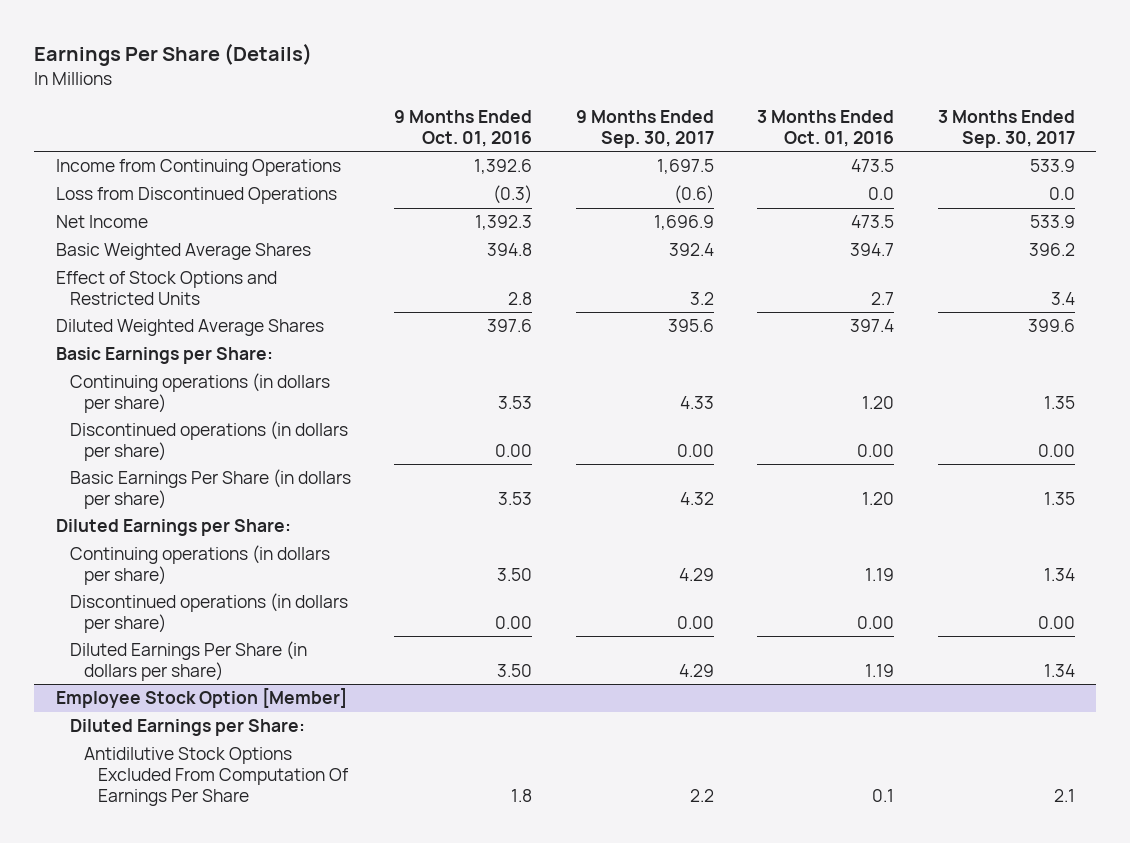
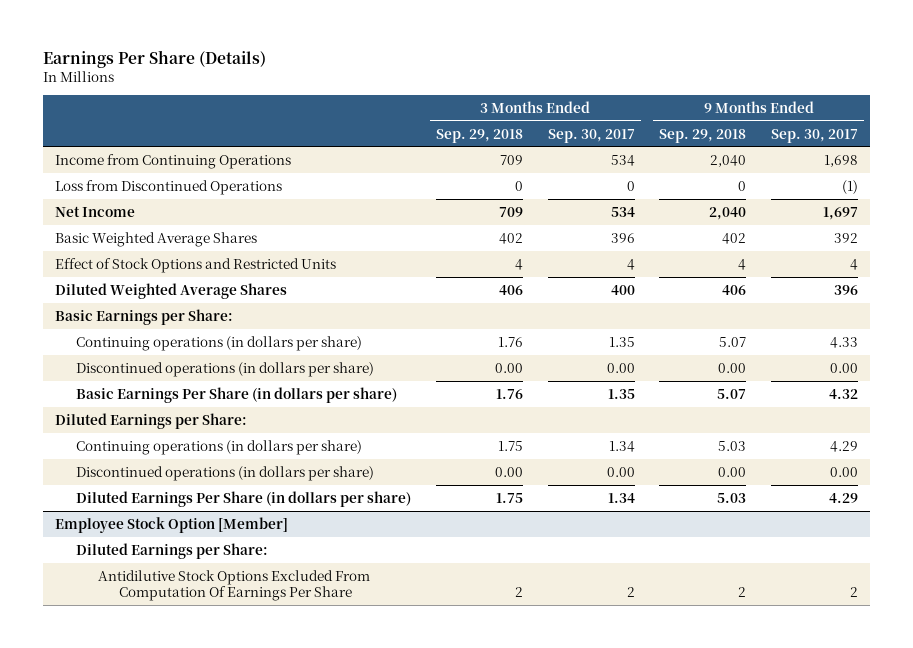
[394,109,533,147] 9 Months Ended Oct. 01, 2016 -> none
[757,109,895,147] 3 Months Ended Oct. 01, 2016 -> none
none -> [435,128,523,143] Sep. 29, 2018
none -> [659,128,747,143] Sep. 29, 2018
[656,159,714,175] 1,697.5 -> [824,154,859,167] 1,698
[1029,159,1075,173] 533.9 -> [610,154,635,166] 534
[673,185,714,205] (0.6) -> [842,179,859,194] (1)
[1048,187,1075,201] 0.0 -> [626,180,635,191] 0
[653,215,714,231] 1,696.9 -> [823,206,859,220] 1,697
[1029,215,1075,229] 533.9 -> [610,206,635,217] 534
[668,243,714,257] 392.4 -> [834,232,859,243] 392
[1028,243,1075,257] 396.2 -> [610,232,635,243] 396
[689,291,714,305] 3.2 -> [850,258,859,270] 4
[1050,291,1075,305] 3.4 -> [626,258,635,270] 4
[667,319,714,333] 395.6 -> [834,284,859,295] 396
[1027,319,1075,333] 399.6 -> [610,284,635,295] 400
[689,788,714,802] 2.2 -> [850,587,859,598] 2
[1053,788,1075,802] 2.1 -> [626,587,635,598] 2

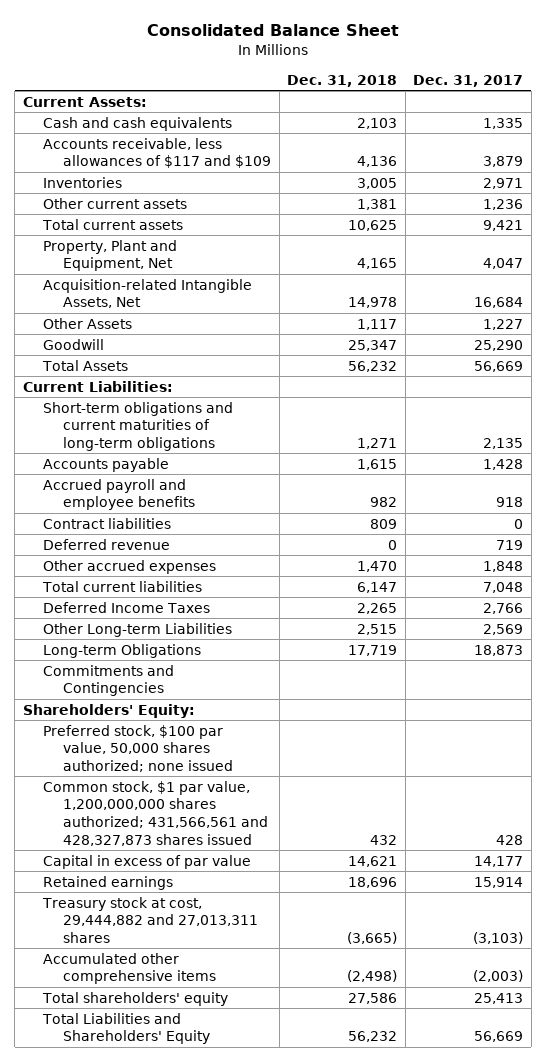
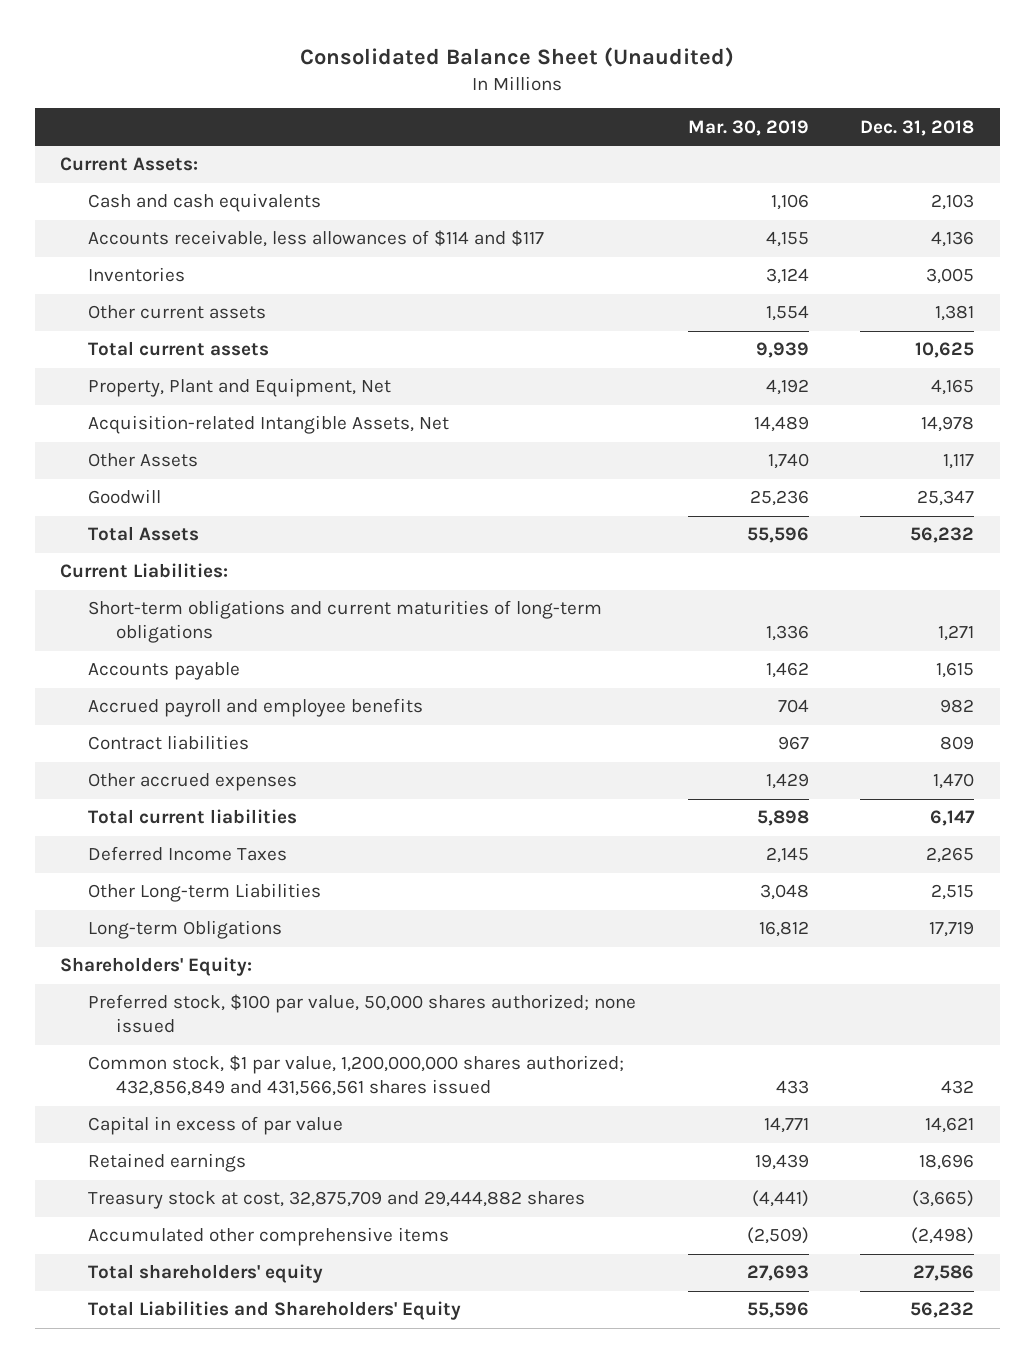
[147,24,400,37] Consolidated Balance Sheet -> [300,47,735,68] Consolidated Balance Sheet (Unaudited)
[413,74,524,87] Dec. 31, 2017 -> none
none -> [687,119,809,136] Mar. 30, 2019
[43,137,272,169] Accounts receivable, less allowances of $117 and $109 -> [88,230,545,248] Accounts receivable, less allowances of $114 and $117
[43,538,171,550] Deferred revenue -> none
[43,664,175,697] Commitments and Contingencies -> none
[43,780,269,846] Common stock, $1 par value, 1,200,000,000 shares authorized; 431,566,561 and 428,327,873 shares issued -> [88,1055,625,1097] Common stock, $1 par value, 1,200,000,000 shares authorized; 432,856,849 and 431,566,561 shares issued
[42,896,259,943] Treasury stock at cost, 29,444,882 and 27,013,311 shares -> [88,1191,586,1210] Treasury stock at cost, 32,875,709 and 29,444,882 shares

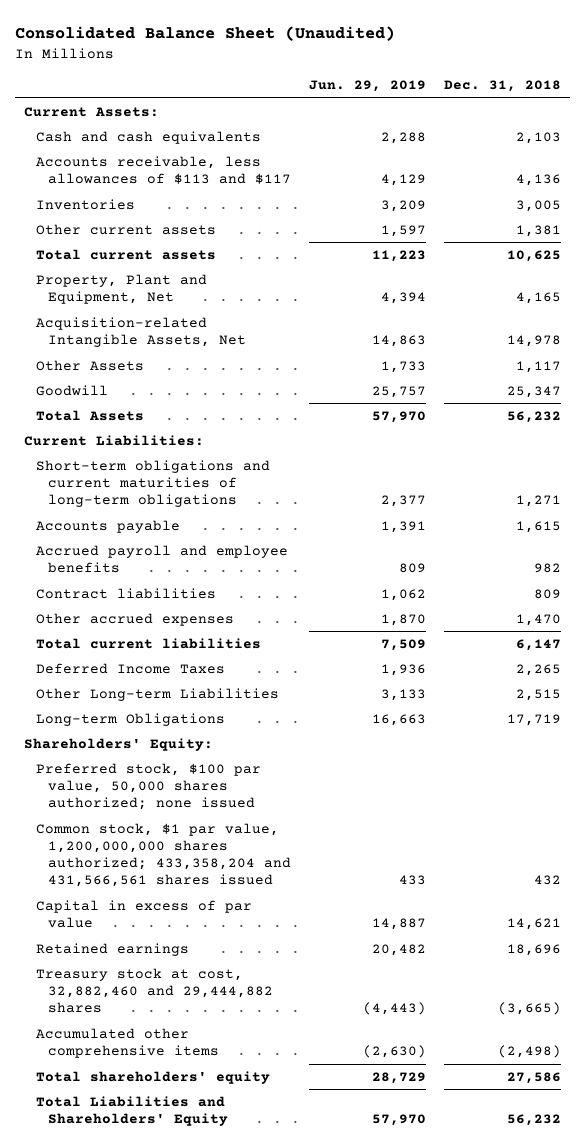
[687,119,809,136] Mar. 30, 2019 -> none
none -> [309,80,427,93] Jun. 29, 2019
[88,230,545,248] Accounts receivable, less allowances of $114 and $117 -> [36,155,292,185] Accounts receivable, less allowances of $113 and $117
[88,1055,625,1097] Common stock, $1 par value, 1,200,000,000 shares authorized; 432,856,849 and 431,566,561 shares issued -> [36,822,292,888] Common stock, $1 par value, 1,200,000,000 shares authorized; 433,358,204 and 431,566,561 shares issued
[88,1191,586,1210] Treasury stock at cost, 32,875,709 and 29,444,882 shares -> [36,967,274,1014] Treasury stock at cost, 32,882,460 and 29,444,882 shares

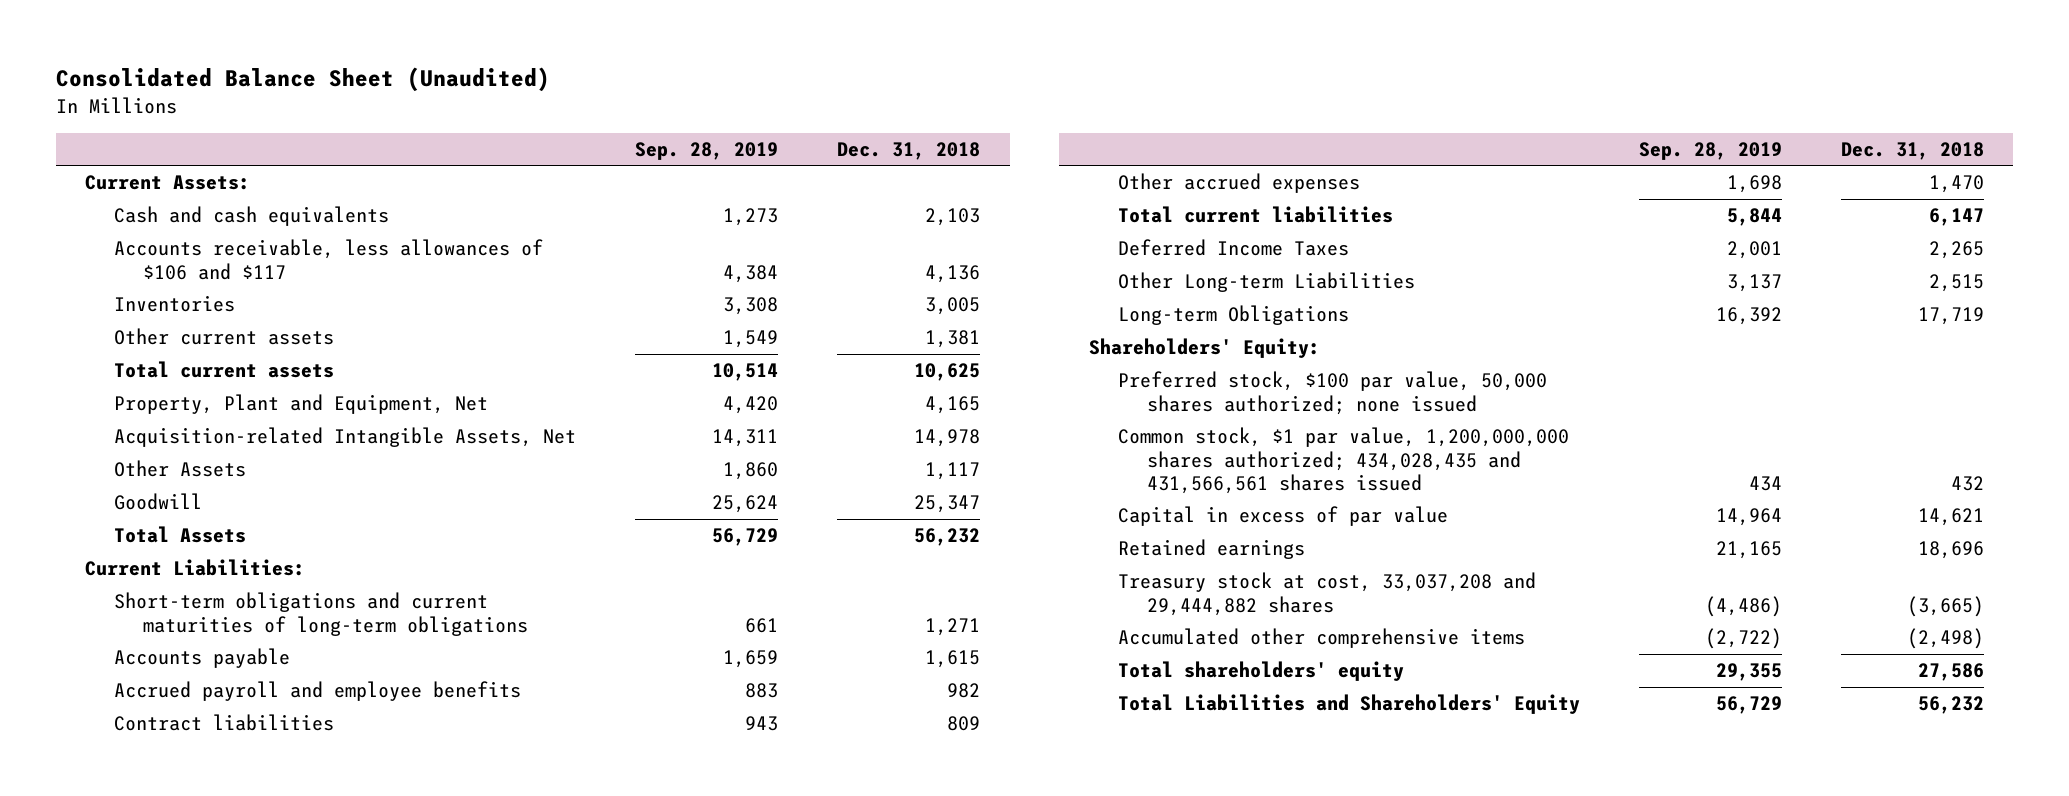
[309,80,427,93] Jun. 29, 2019 -> none
none -> [635,141,779,160] Sep. 28, 2019
[36,155,292,185] Accounts receivable, less allowances of $113 and $117 -> [114,239,544,280] Accounts receivable, less allowances of $106 and $117
[36,822,292,888] Common stock, $1 par value, 1,200,000,000 shares authorized; 433,358,204 and 431,566,561 shares issued -> [1117,427,1569,494] Common stock, $1 par value, 1,200,000,000 shares authorized; 434,028,435 and 431,566,561 shares issued
[36,967,274,1014] Treasury stock at cost, 32,882,460 and 29,444,882 shares -> [1117,572,1536,616] Treasury stock at cost, 33,037,208 and 29,444,882 shares

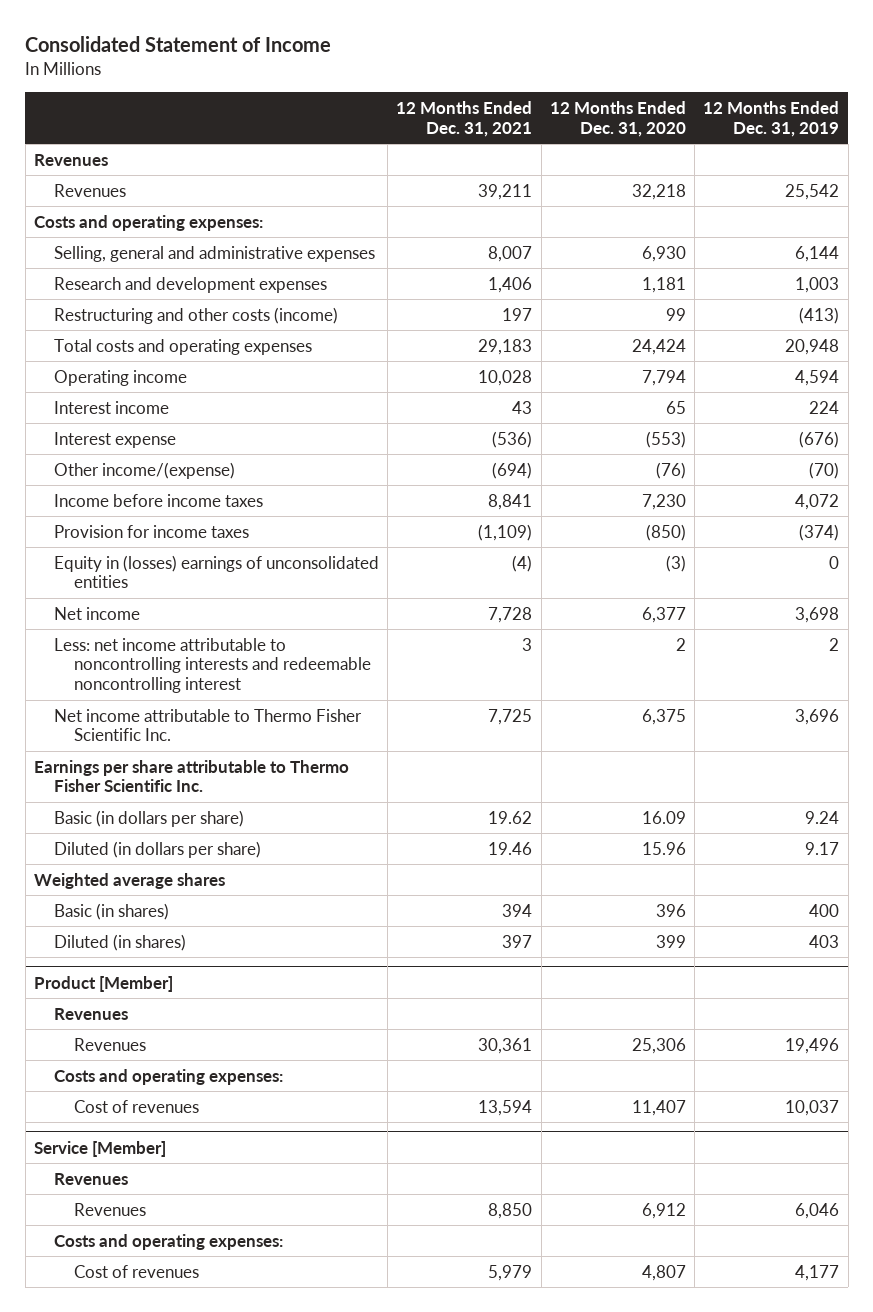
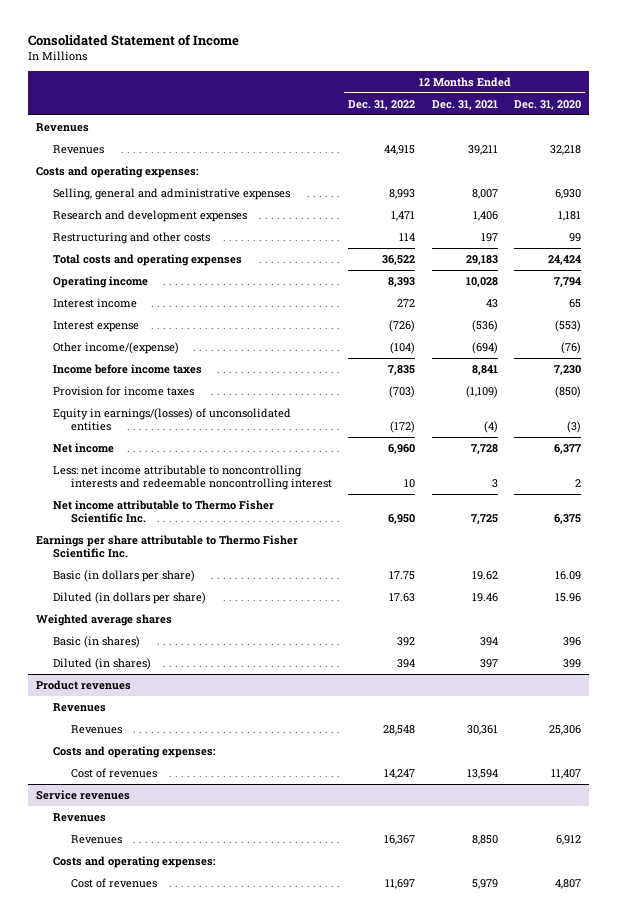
[703,100,840,137] 12 Months Ended Dec. 31, 2019 -> none
none -> [348,99,416,110] Dec. 31, 2022
[53,306,338,324] Restructuring and other costs (income) -> [53,231,211,244] Restructuring and other costs
[53,554,379,589] Equity in (losses) earnings of unconsolidated entities -> [53,407,292,432] Equity in earnings/(losses) of unconsolidated entities
[33,975,173,992] Product [Member] -> [35,679,131,690] Product revenues
[33,1140,166,1157] Service [Member] -> [35,789,130,800] Service revenues

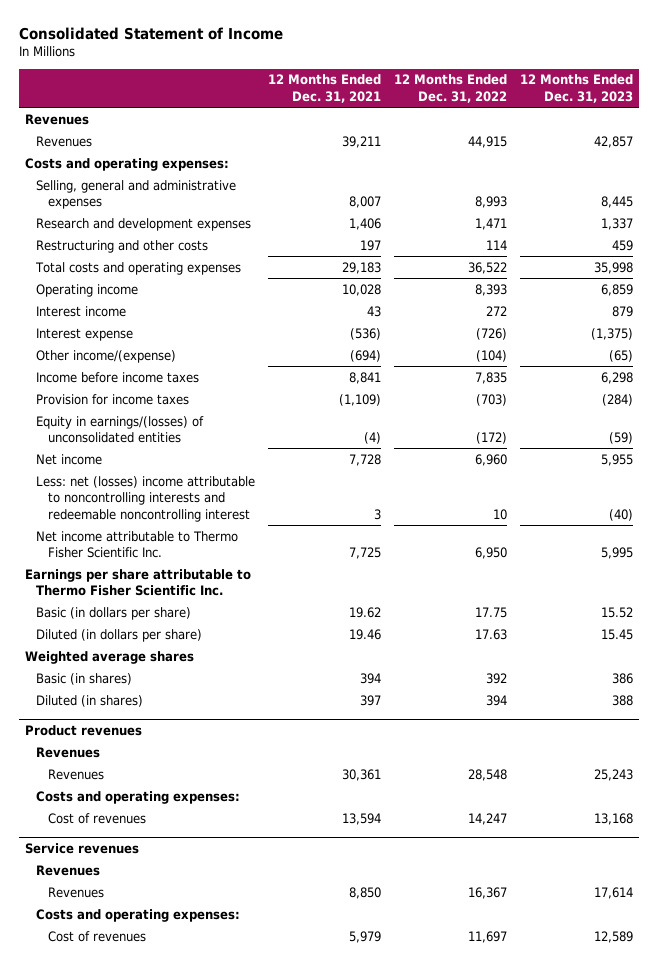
[514,99,582,110] Dec. 31, 2020 -> none
none -> [519,74,633,104] 12 Months Ended Dec. 31, 2023
[53,464,332,491] Less: net income attributable to noncontrolling interests and redeemable noncontrolling interest -> [36,475,256,522] Less: net (losses) income attributable to noncontrolling interests and redeemable noncontrolling interest

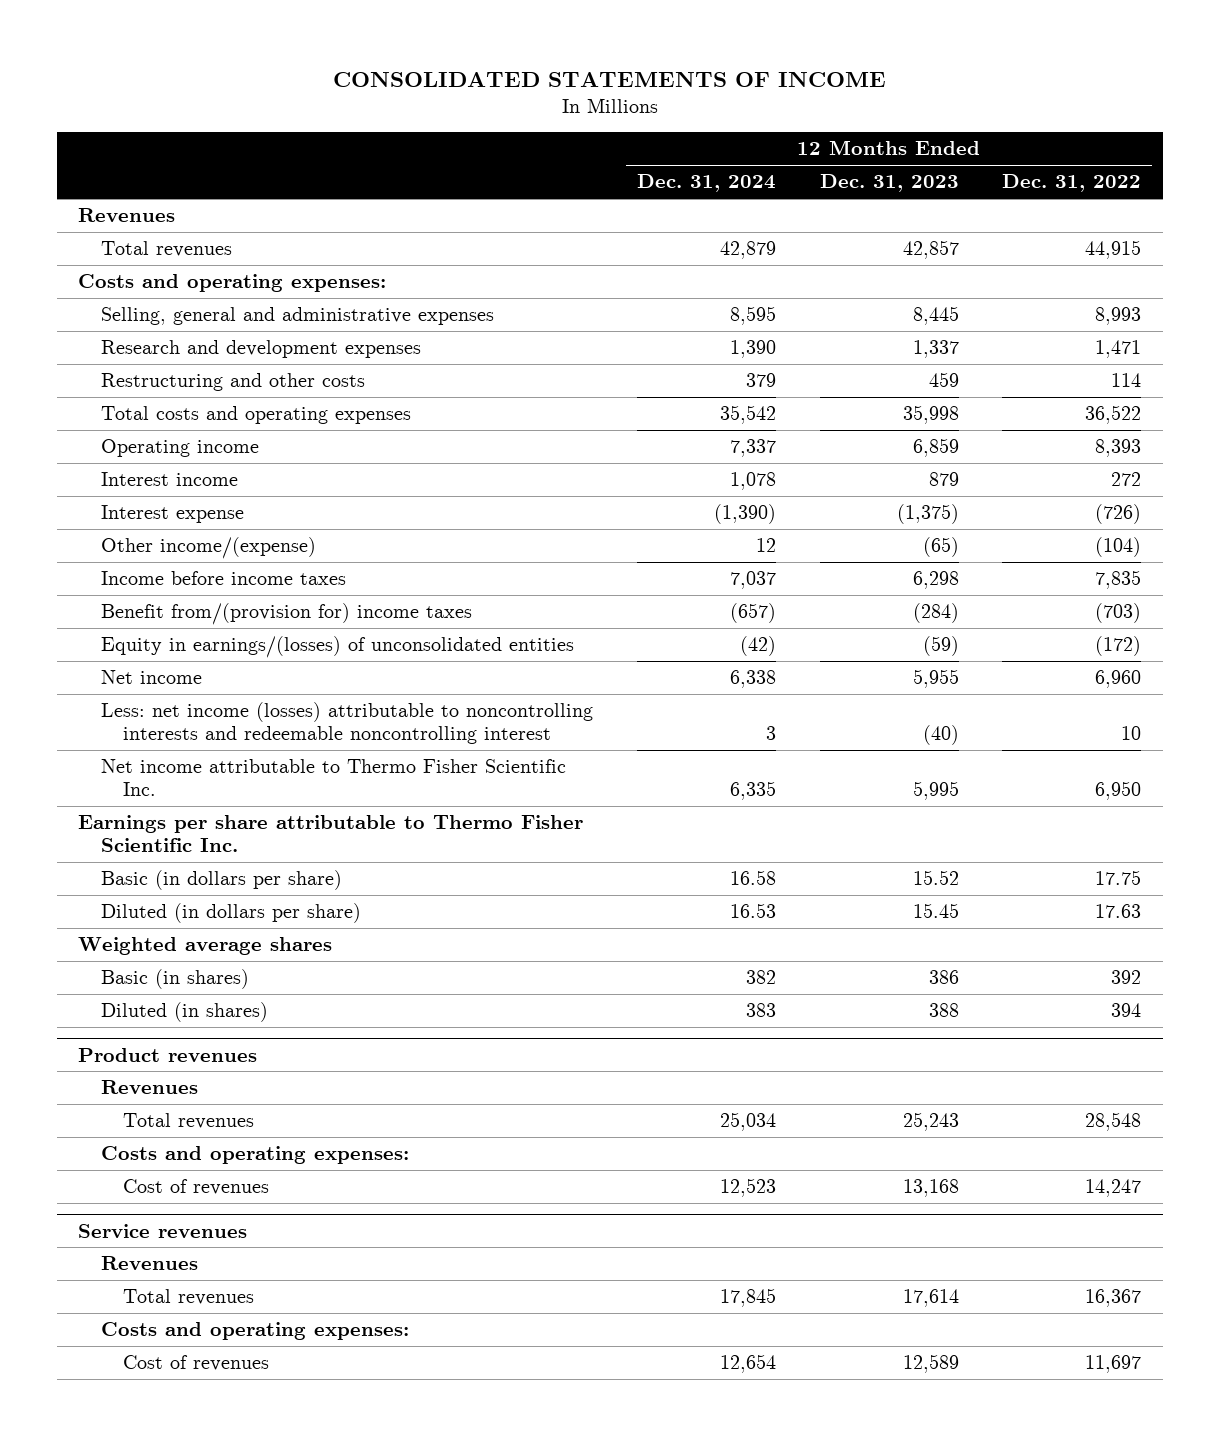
[18,26,283,40] Consolidated Statement of Income -> [332,71,886,87] CONSOLIDATED STATEMENTS OF INCOME
[268,74,382,104] 12 Months Ended Dec. 31, 2021 -> none
none -> [636,174,776,193] Dec. 31, 2024
[36,135,93,147] Revenues -> [100,241,232,258] Total revenues
[36,393,190,405] Provision for income taxes -> [100,603,472,626] Benefit from/(provision for) income taxes
[36,475,256,522] Less: net (losses) income attributable to noncontrolling interests and redeemable noncontrolling interest -> [100,702,593,744] Less: net income (losses) attributable to noncontrolling interests and redeemable noncontrolling interest
[47,768,104,780] Revenues -> [123,1113,255,1130] Total revenues
[47,886,104,898] Revenues -> [123,1289,255,1306] Total revenues

